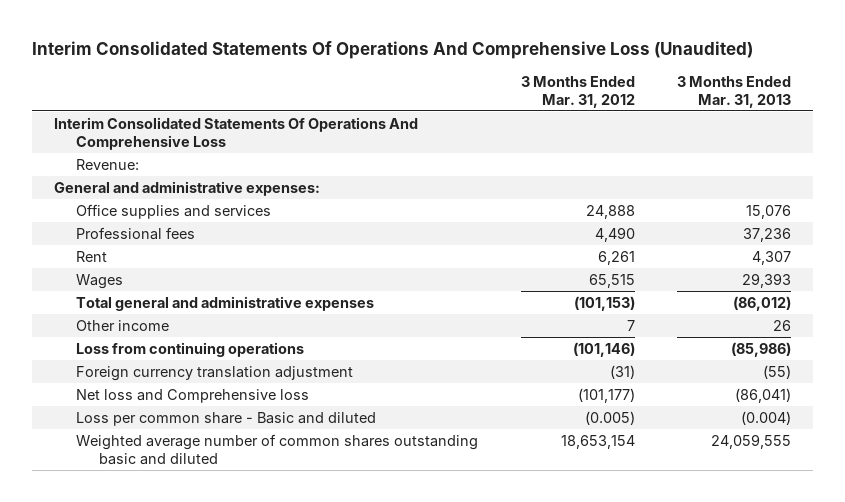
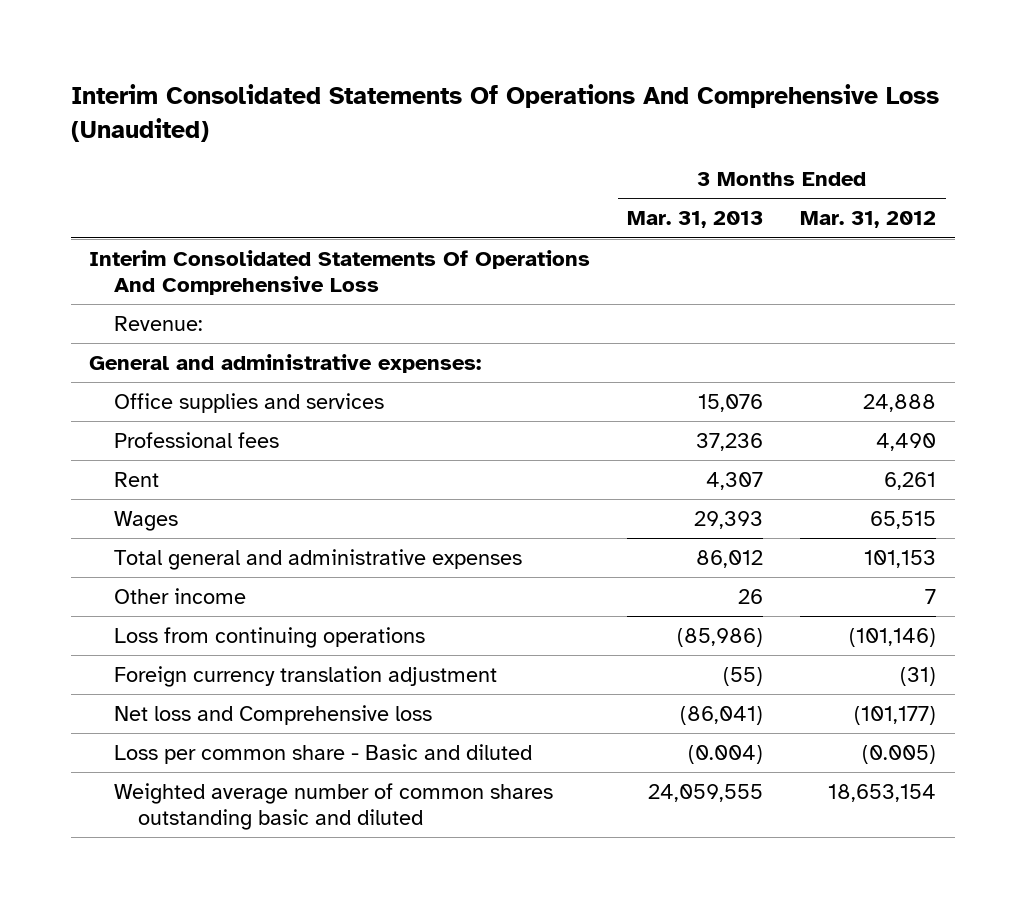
[573,295,635,311] (101,153) -> [864,549,937,568] 101,153
[733,295,792,311] (86,012) -> [696,549,764,568] 86,012

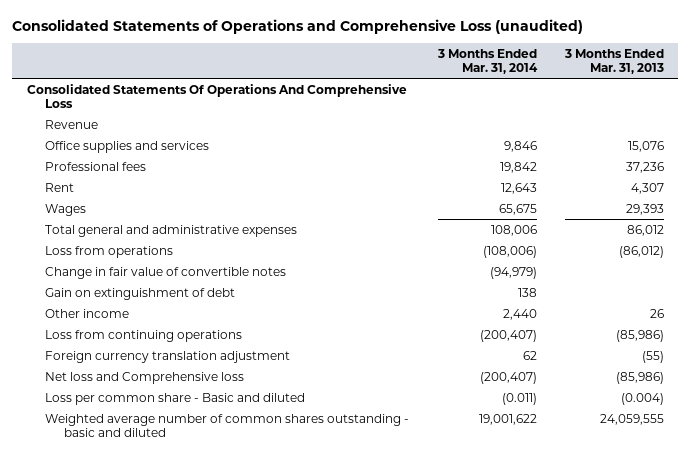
[70,84,939,142] Interim Consolidated Statements Of Operations And Comprehensive Loss (Unaudited) -> [12,19,584,35] Consolidated Statements of Operations and Comprehensive Loss (unaudited)
[800,211,937,229] Mar. 31, 2012 -> none
none -> [436,49,538,75] 3 Months Ended Mar. 31, 2014
[89,353,482,373] General and administrative expenses: -> none
[89,249,591,296] Interim Consolidated Statements Of Operations And Comprehensive Loss -> [26,83,407,108] Consolidated Statements Of Operations And Comprehensive Loss
[113,315,203,331] Revenue: -> [45,119,99,129] Revenue
none -> [45,245,174,258] Loss from operations
none -> [45,266,287,279] Change in fair value of convertible notes
none -> [45,287,236,300] Gain on extinguishment of debt
[680,705,764,725] (86,041) -> [615,371,664,384] (85,986)
[113,782,553,831] Weighted average number of common shares outstanding basic and diluted -> [45,413,410,437] Weighted average number of common shares outstanding - basic and diluted

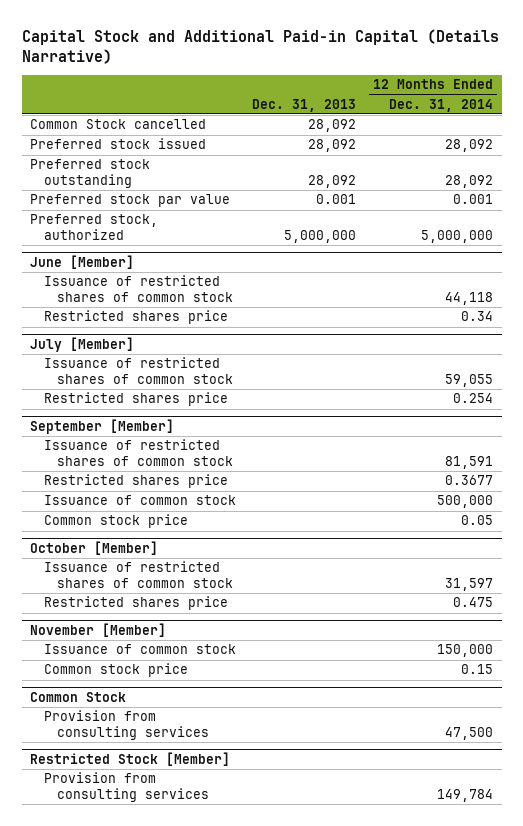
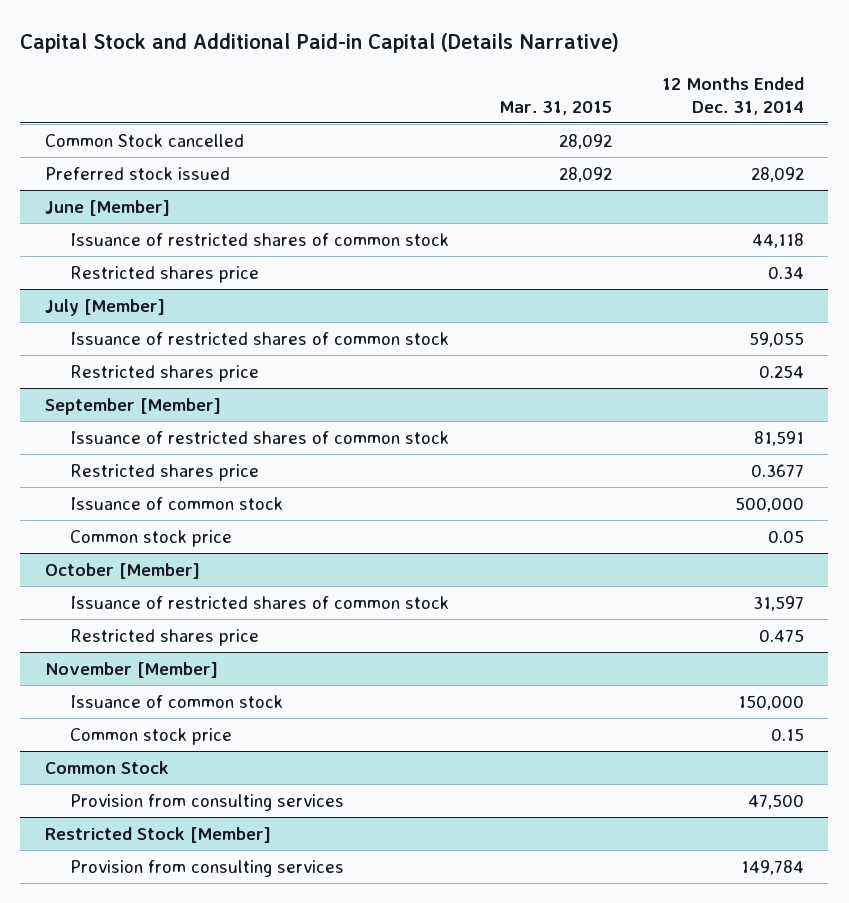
[252,98,357,112] Dec. 31, 2013 -> none
none -> [498,100,612,115] Mar. 31, 2015
[30,159,151,188] Preferred stock outstanding -> none
[30,194,231,208] Preferred stock par value -> none
[30,214,159,240] Preferred stock, authorized -> none

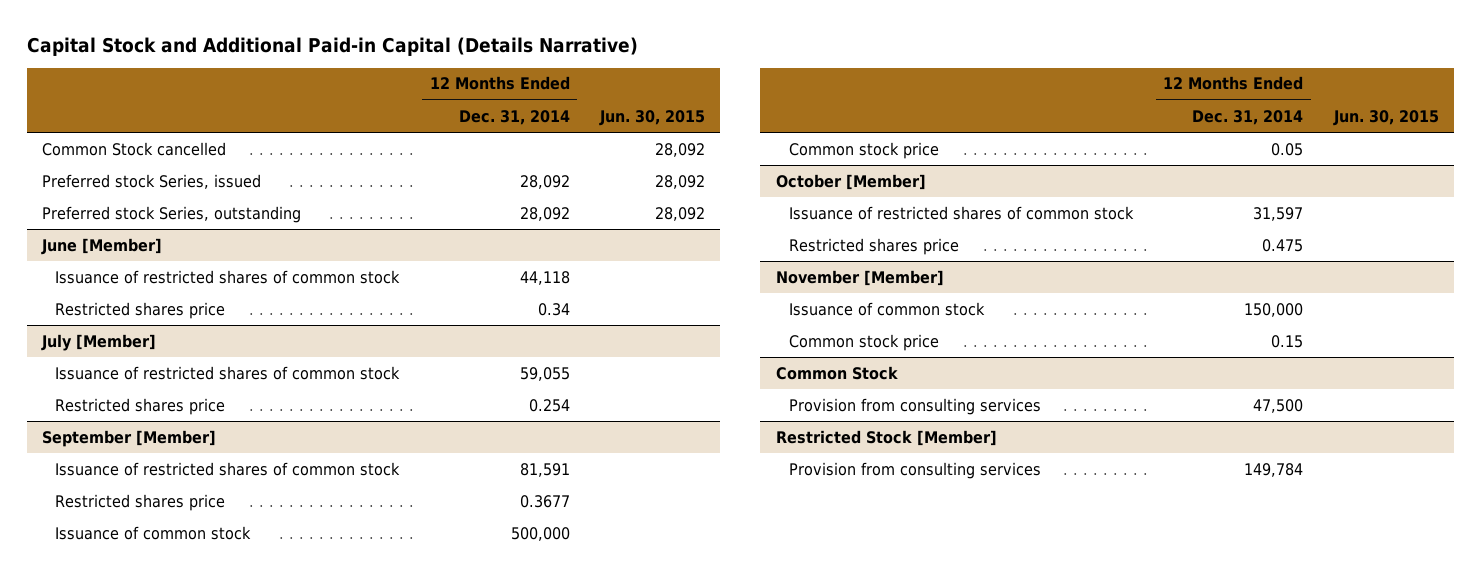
[498,100,612,115] Mar. 31, 2015 -> none
none -> [599,109,706,126] Jun. 30, 2015
[45,167,231,181] Preferred stock issued -> [41,173,261,189] Preferred stock Series, issued
none -> [41,205,301,223] Preferred stock Series, outstanding

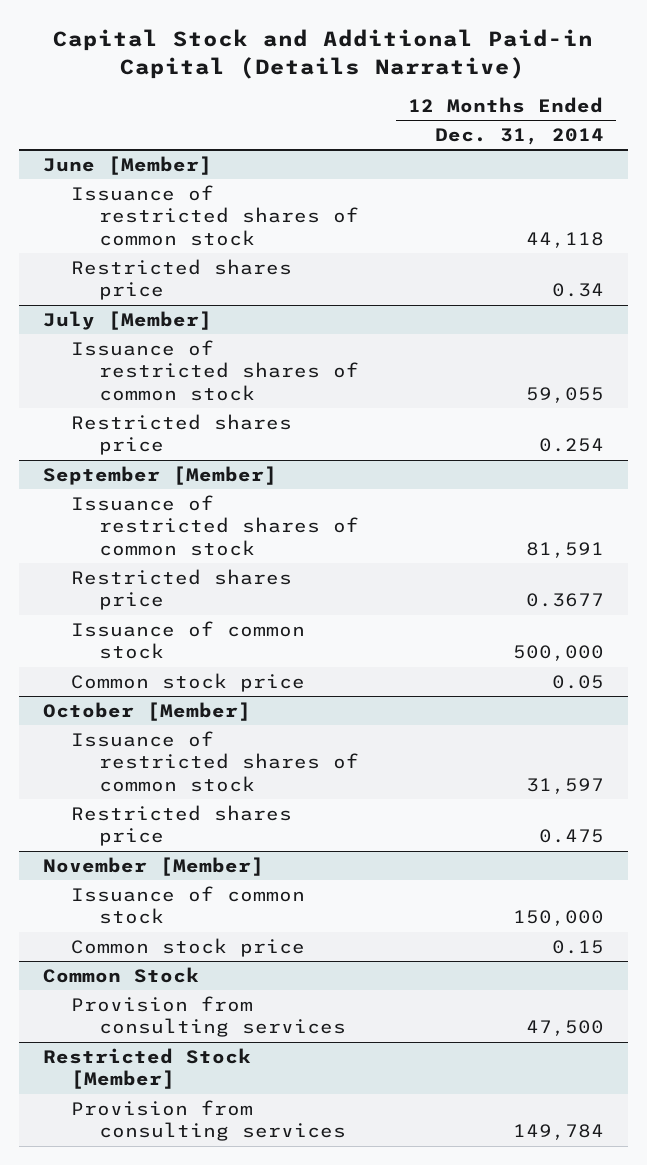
[599,109,706,126] Jun. 30, 2015 -> none
[41,141,226,156] Common Stock cancelled -> none
[41,173,261,189] Preferred stock Series, issued -> none
[41,205,301,223] Preferred stock Series, outstanding -> none

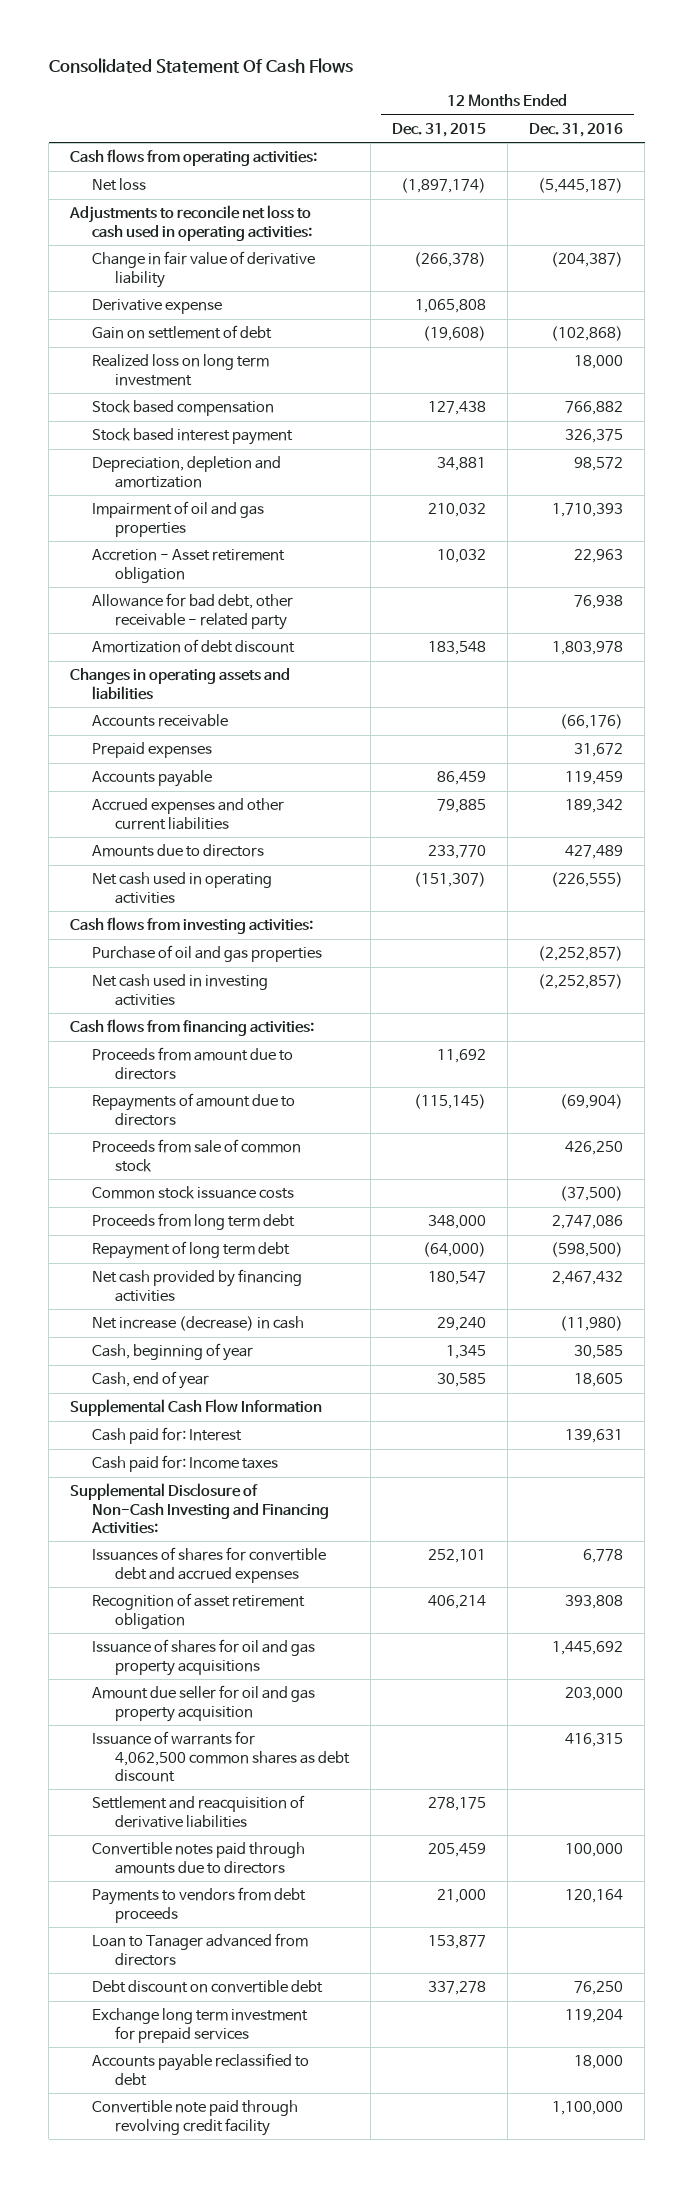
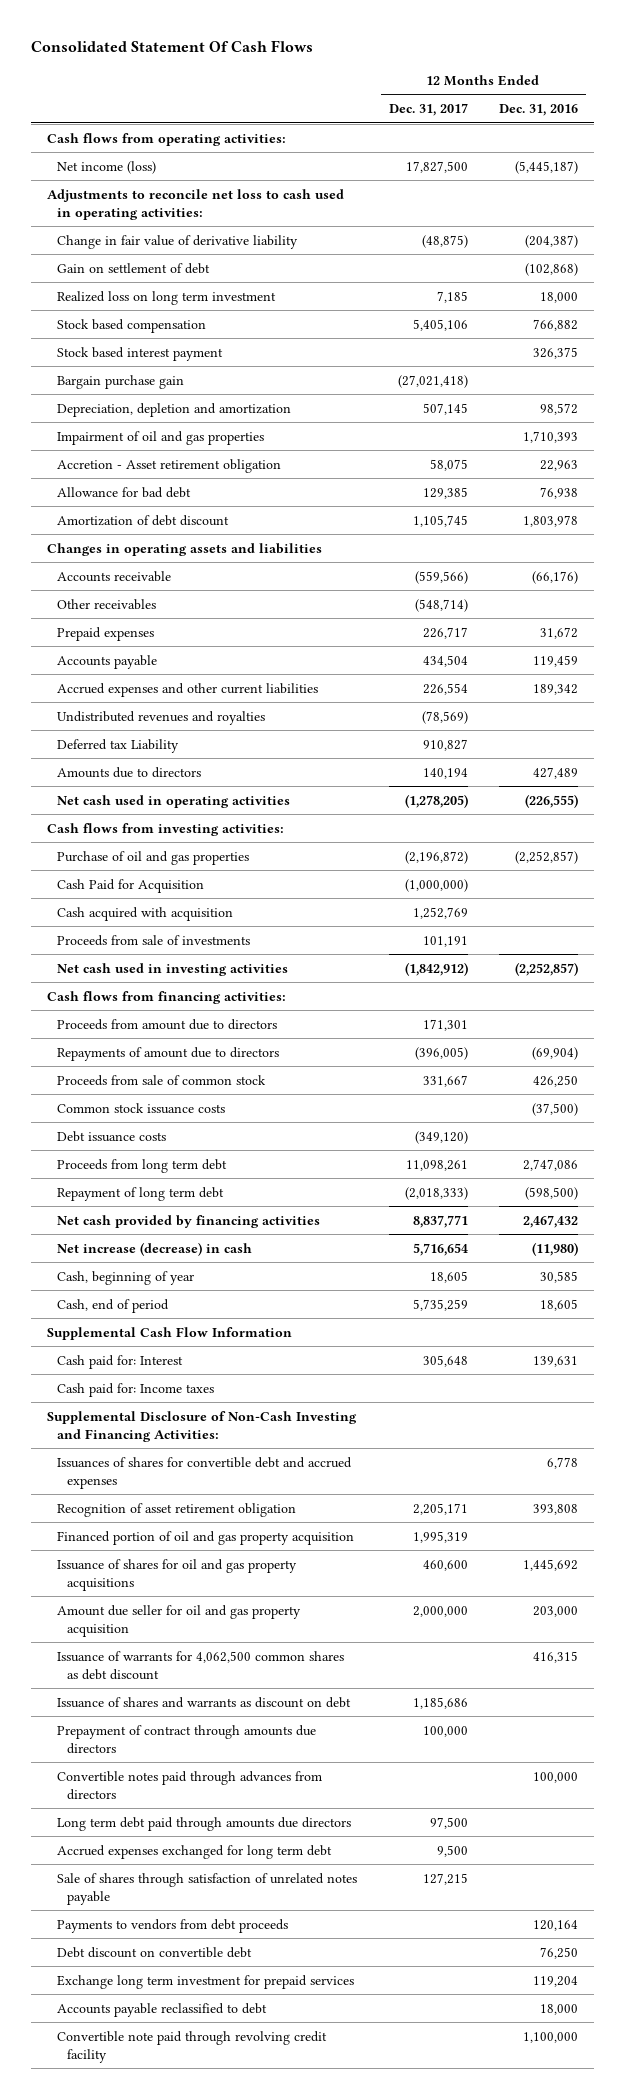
[391,122,486,137] Dec. 31, 2015 -> none
none -> [388,103,468,117] Dec. 31, 2017
[92,178,147,192] Net loss -> [56,160,156,174] Net income (loss)
[92,299,223,315] Derivative expense -> none
none -> [56,374,184,389] Bargain purchase gain
[92,593,294,630] Allowance for bad debt, other receivable - related party -> [56,486,191,498] Allowance for bad debt
none -> [56,598,156,610] Other receivables
none -> [56,710,265,725] Undistributed revenues and royalties
none -> [56,738,179,753] Deferred tax Liability
none -> [56,878,204,893] Cash Paid for Acquisition
none -> [56,906,233,921] Cash acquired with acquisition
none -> [56,934,250,946] Proceeds from sale of investments
none -> [56,1130,166,1142] Debt issuance costs
[92,1371,210,1390] Cash, end of year -> [56,1298,169,1313] Cash, end of period
none -> [56,1530,354,1545] Financed portion of oil and gas property acquisition
[92,1795,306,1828] Settlement and reacquisition of derivative liabilities -> none
none -> [56,1696,351,1708] Issuance of shares and warrants as discount on debt
none -> [56,1724,316,1754] Prepayment of contract through amounts due directors
[92,1842,306,1874] Convertible notes paid through amounts due to directors -> [56,1770,322,1800] Convertible notes paid through advances from directors
none -> [56,1816,351,1831] Long term debt paid through amounts due directors
none -> [56,1844,332,1859] Accrued expenses exchanged for long term debt
none -> [56,1872,357,1905] Sale of shares through satisfaction of unrelated notes payable
[92,1933,309,1966] Loan to Tanager advanced from directors -> none

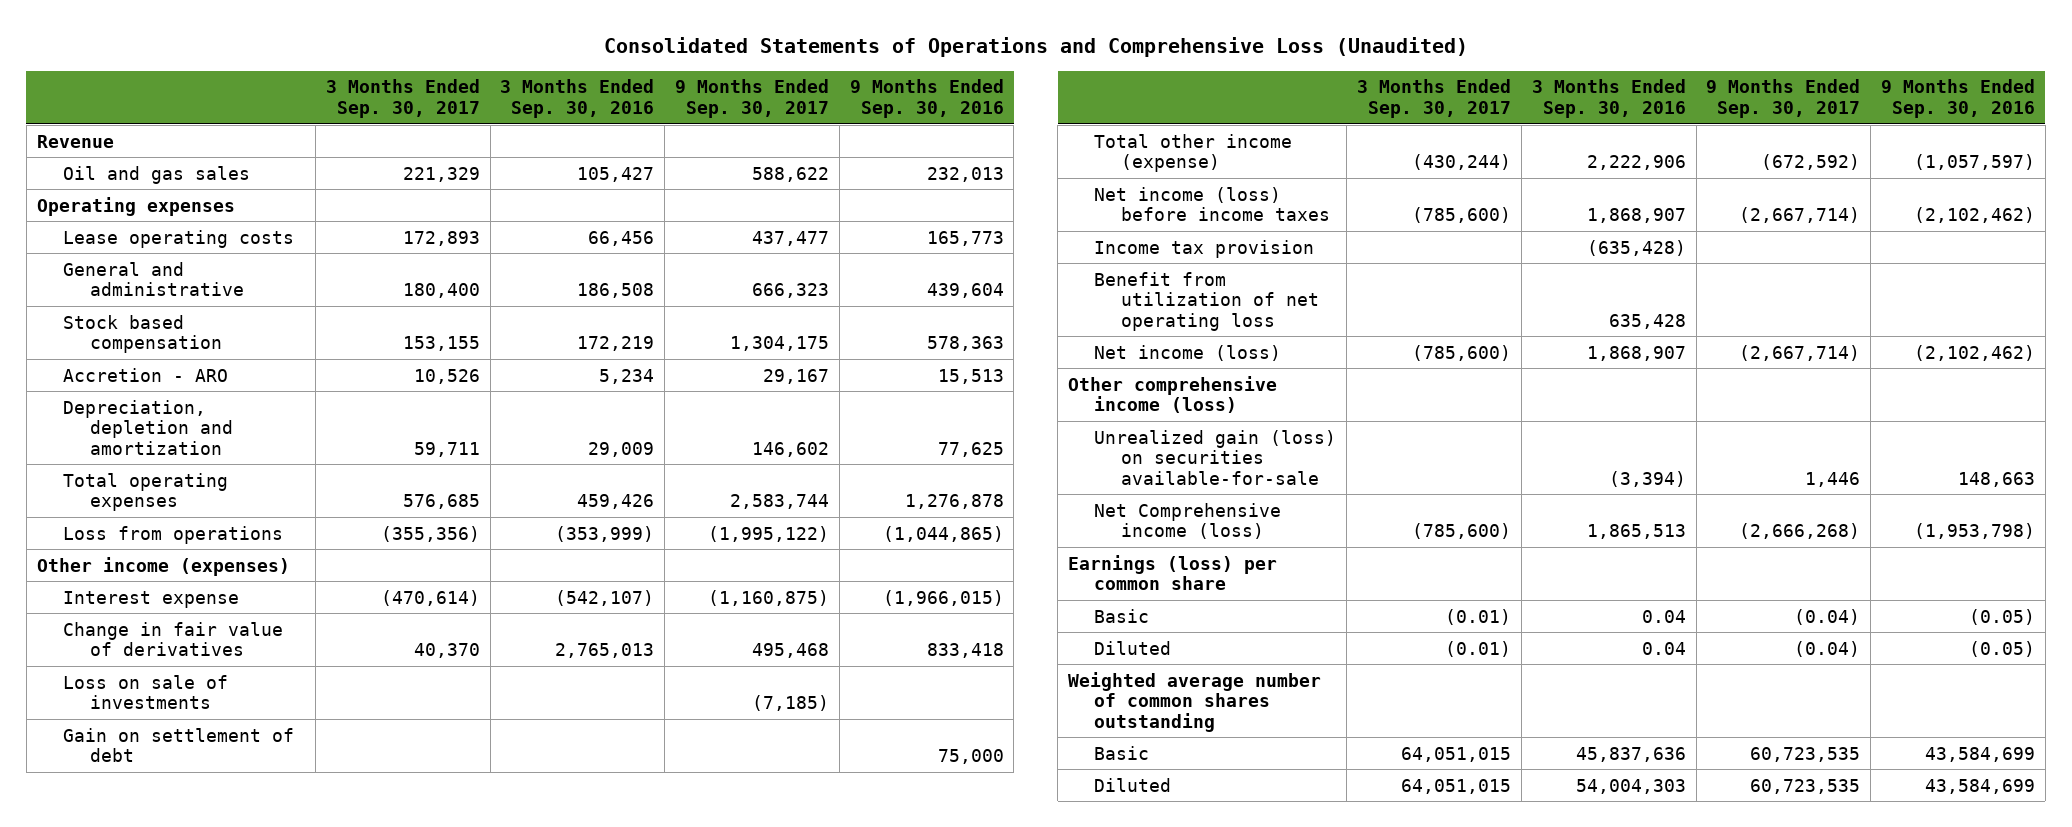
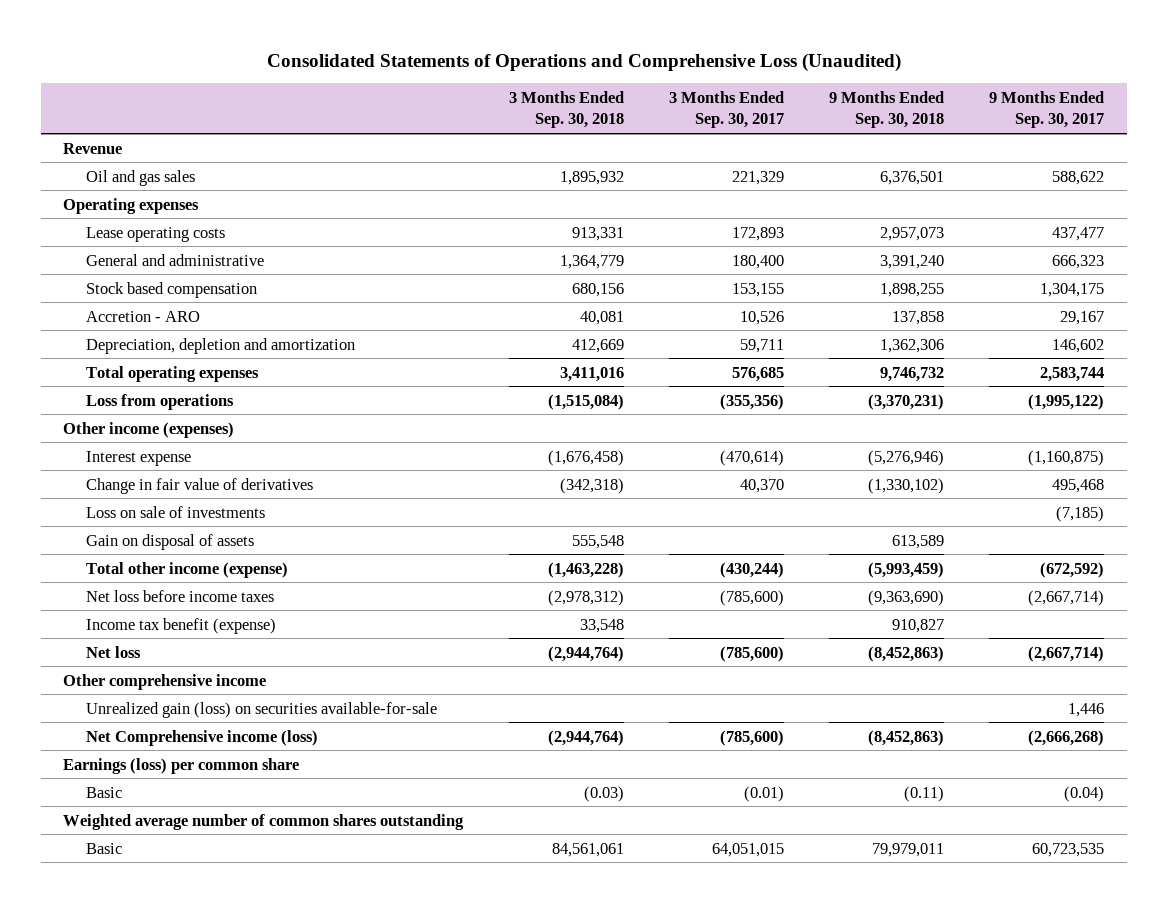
[500,79,655,118] 3 Months Ended Sep. 30, 2016 -> none
[849,79,1004,118] 9 Months Ended Sep. 30, 2016 -> none
none -> [508,91,624,129] 3 Months Ended Sep. 30, 2018
none -> [829,91,945,129] 9 Months Ended Sep. 30, 2018
[63,727,295,763] Gain on settlement of debt -> [85,533,254,550] Gain on disposal of assets
[1094,271,1319,331] Benefit from utilization of net operating loss -> none
[1094,186,1330,222] Net income (loss) before income taxes -> [85,589,274,602] Net loss before income taxes
[1094,239,1315,258] Income tax provision -> [85,617,276,634] Income tax benefit (expense)
[1094,344,1282,361] Net income (loss) -> [85,645,141,658] Net loss
[1067,375,1277,414] Other comprehensive income (loss) -> [63,673,267,690] Other comprehensive income
[1094,640,1172,655] Diluted -> none
[1094,777,1172,792] Diluted -> none

